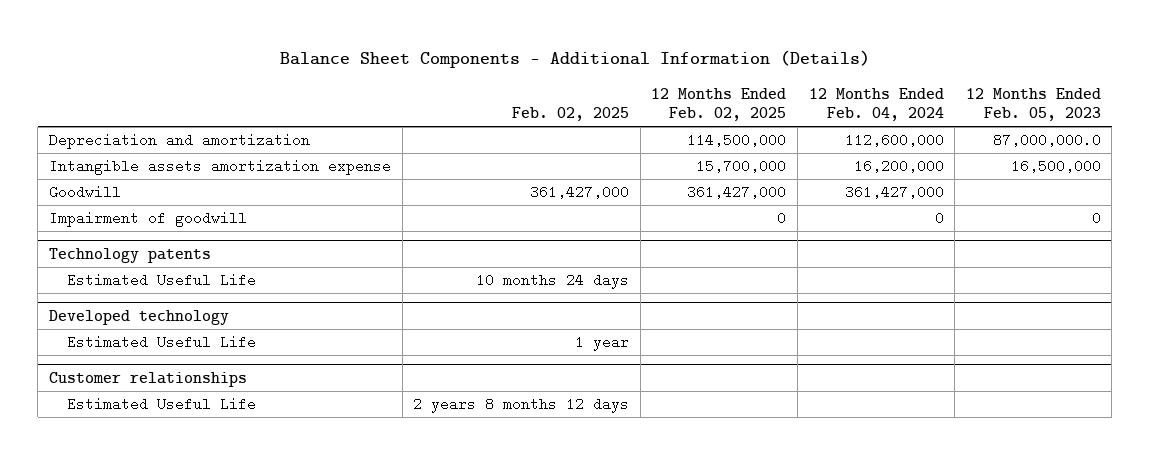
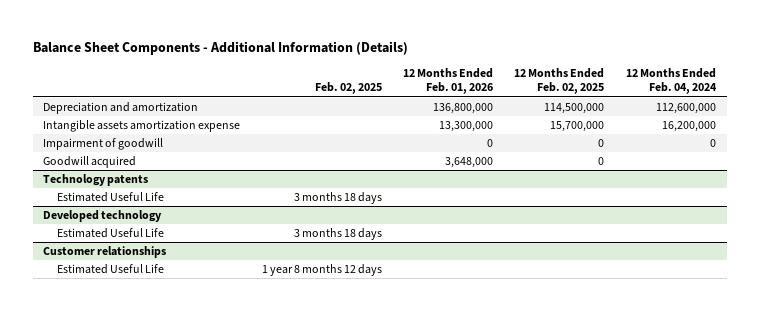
[965,87,1101,122] 12 Months Ended Feb. 05, 2023 -> none
none -> [403,67,494,95] 12 Months Ended Feb. 01, 2026
[48,185,121,200] Goodwill -> none
none -> [43,156,137,169] Goodwill acquired
[476,273,630,290] 10 months 24 days -> [293,192,382,205] 3 months 18 days
[575,335,630,352] 1 year -> [293,228,382,241] 3 months 18 days
[413,397,630,414] 2 years 8 months 12 days -> [261,264,382,277] 1 year 8 months 12 days

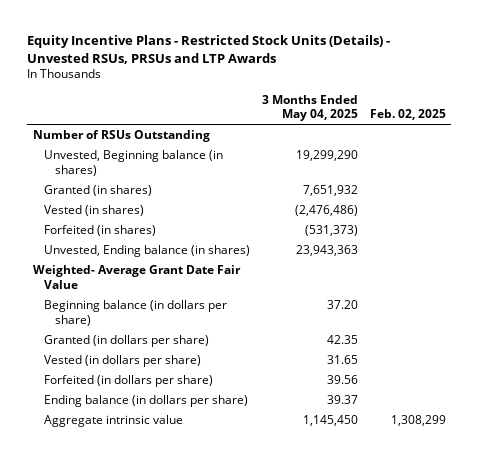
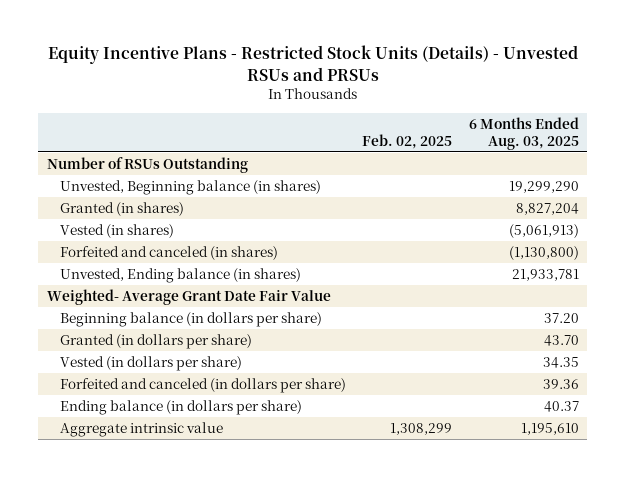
[27,35,391,64] Equity Incentive Plans - Restricted Stock Units (Details) - Unvested RSUs, PRSUs and LTP Awards -> [47,45,578,81] Equity Incentive Plans - Restricted Stock Units (Details) - Unvested RSUs and PRSUs
[261,94,358,122] 3 Months Ended May 04, 2025 -> none
none -> [468,116,579,150] 6 Months Ended Aug. 03, 2025
[44,225,157,237] Forfeited (in shares) -> [59,246,278,261] Forfeited and canceled (in shares)
[44,375,214,388] Forfeited (in dollars per share) -> [59,378,346,394] Forfeited and canceled (in dollars per share)

